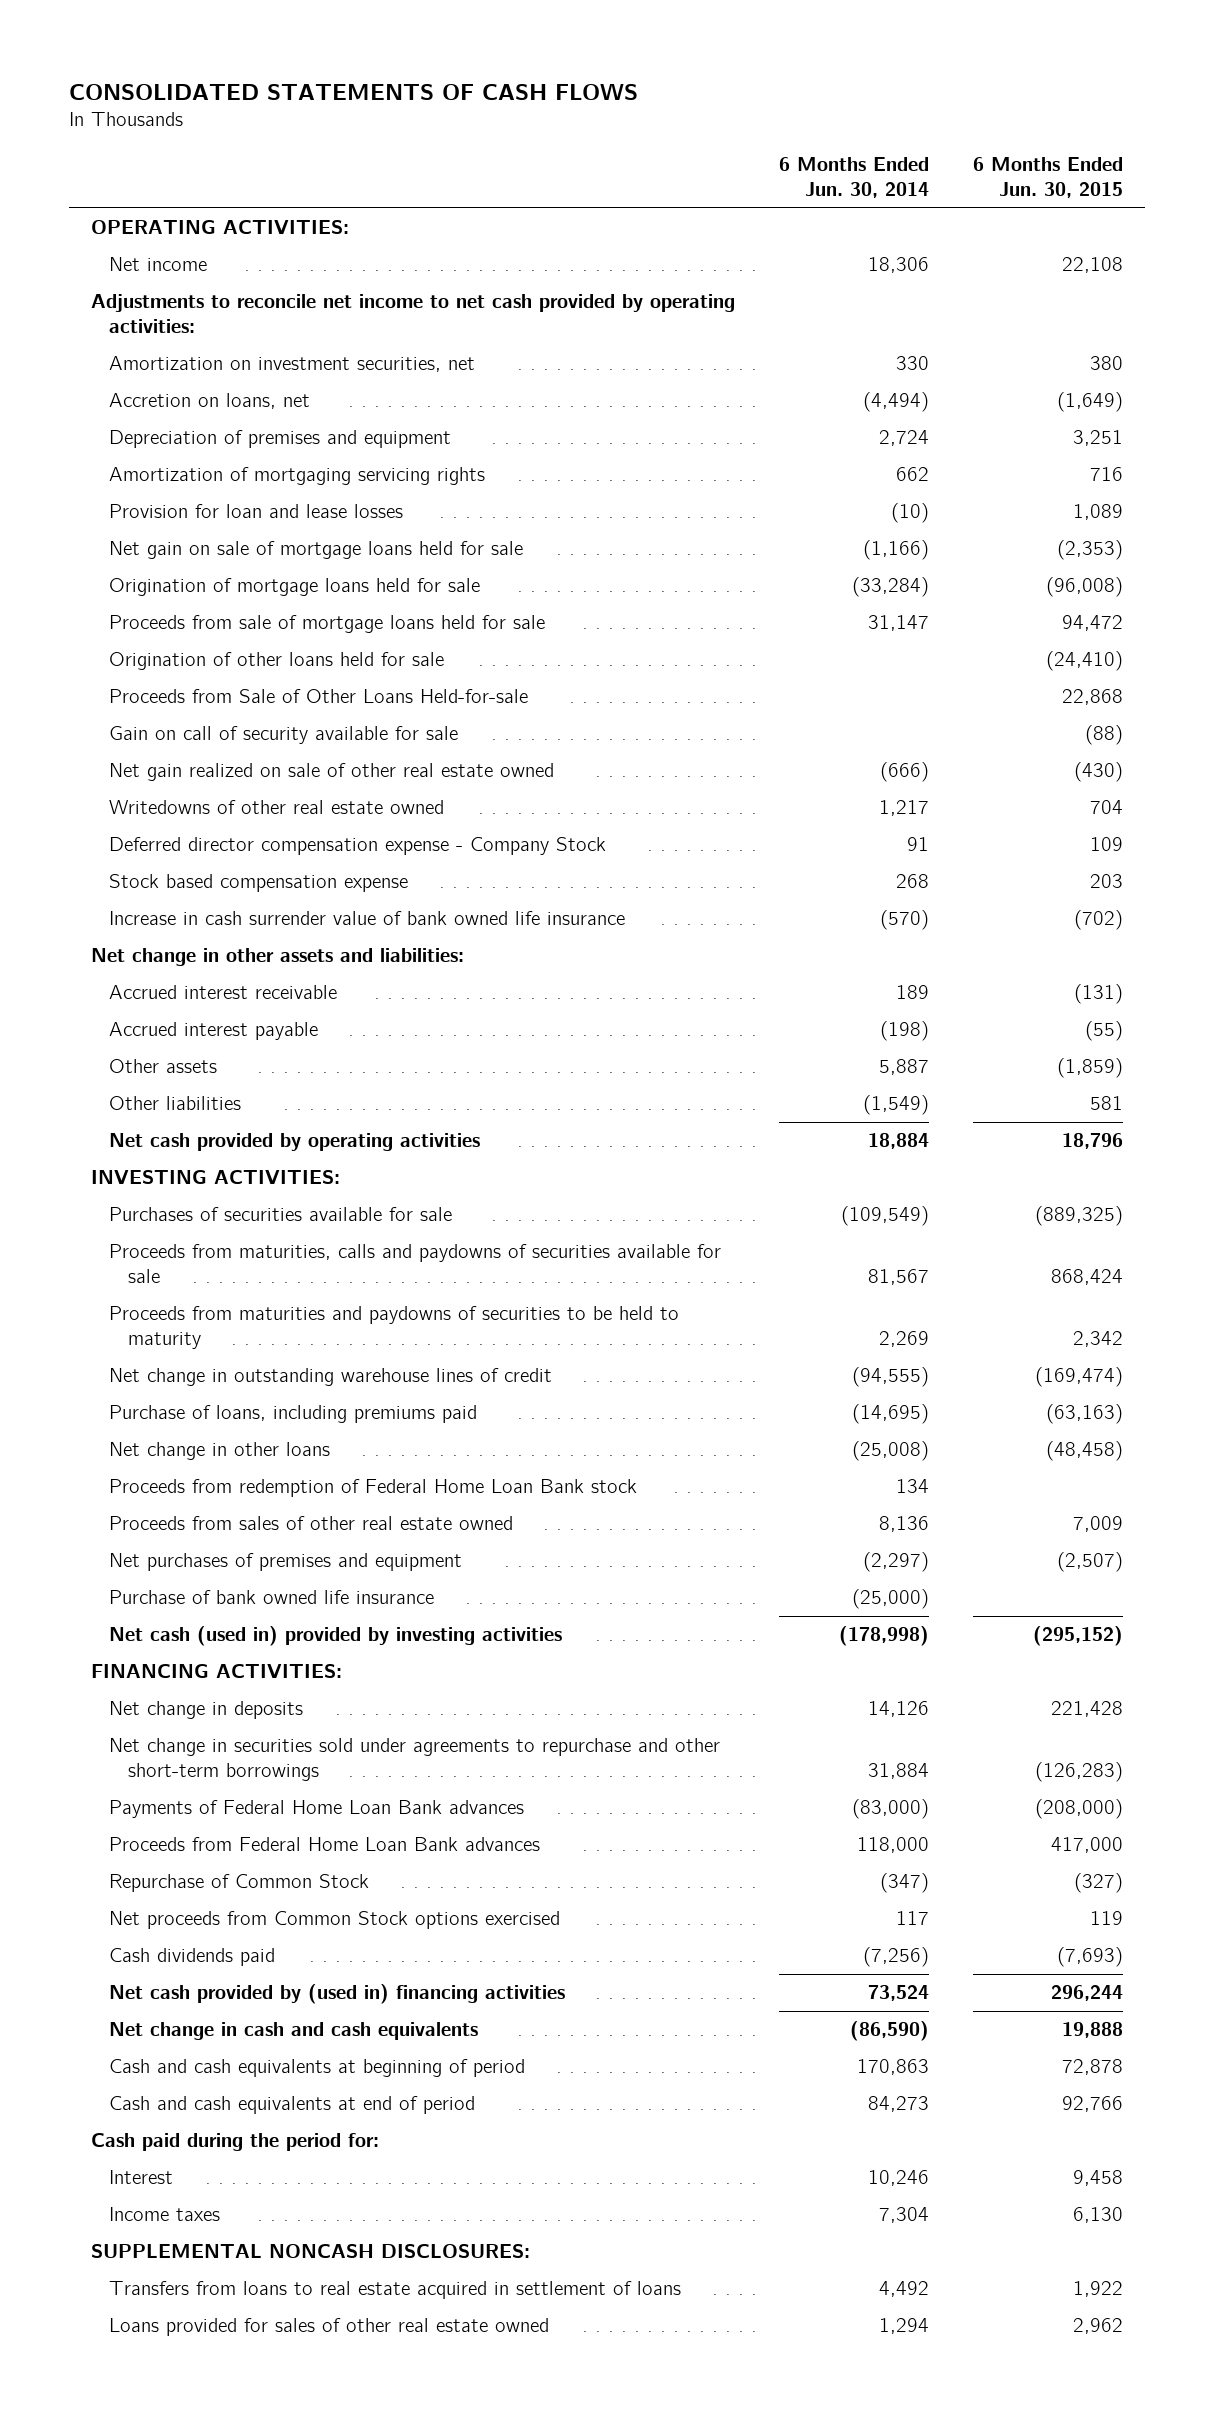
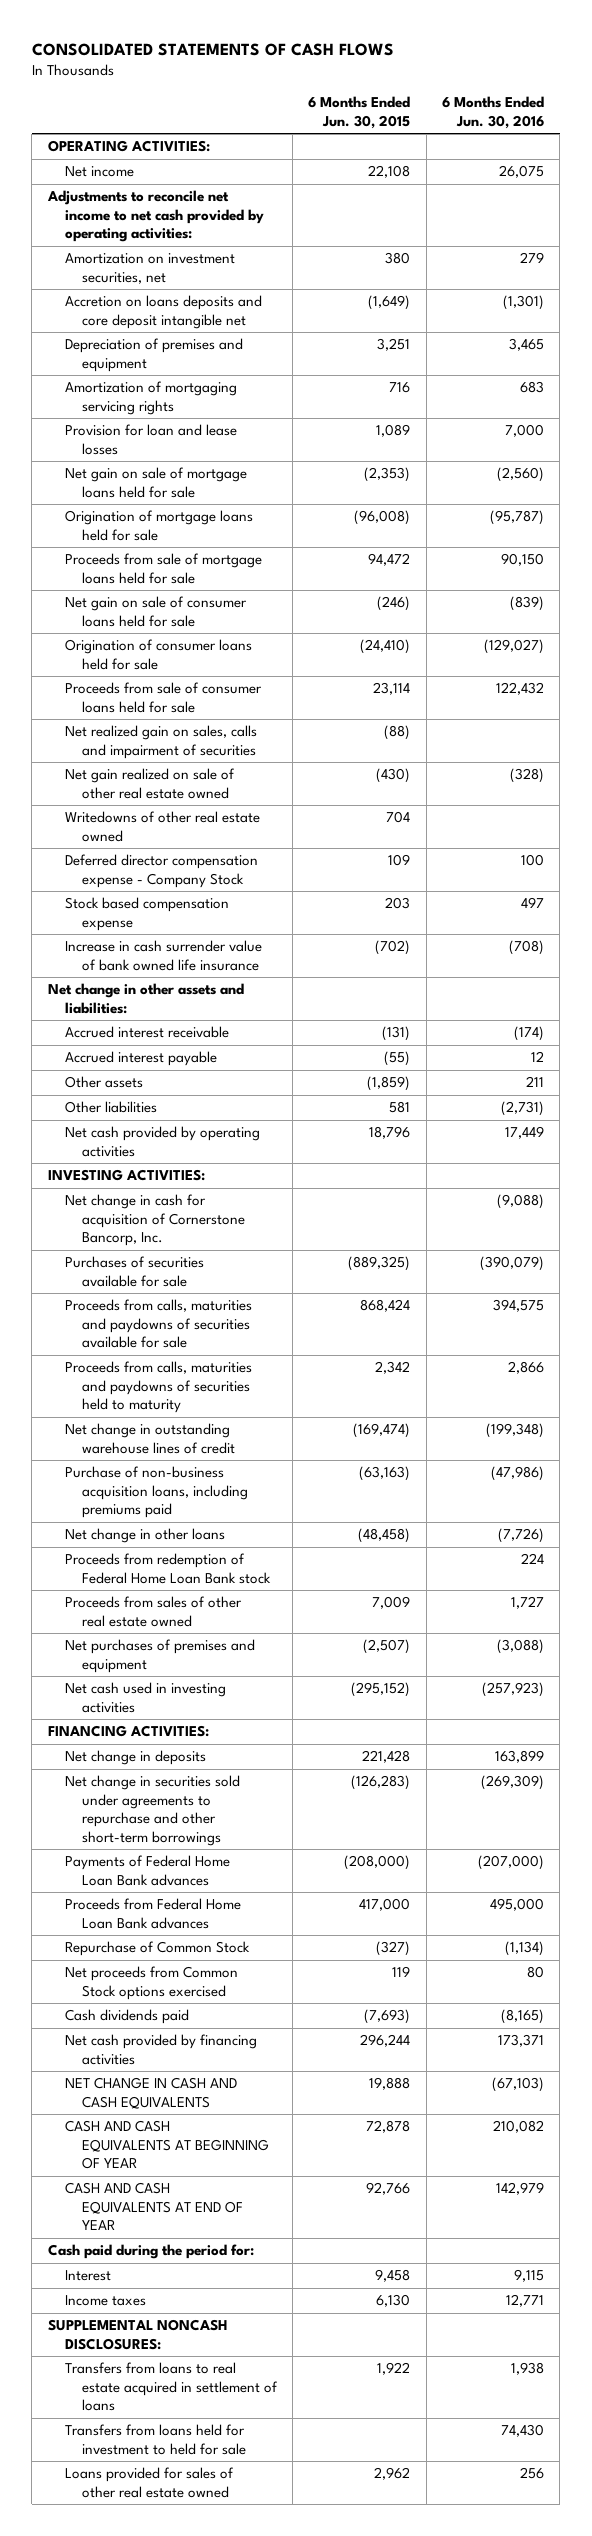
[778,157,929,199] 6 Months Ended Jun. 30, 2014 -> none
none -> [441,96,544,129] 6 Months Ended Jun. 30, 2016
[109,393,311,410] Accretion on loans, net -> [64,295,262,329] Accretion on loans deposits and core deposit intangible net
[109,726,459,745] Gain on call of security available for sale -> none
none -> [64,596,247,627] Net gain on sale of consumer loans held for sale
[109,652,445,671] Origination of other loans held for sale -> [64,639,252,670] Origination of consumer loans held for sale
[109,689,529,704] Proceeds from Sale of Other Loans Held-for-sale -> [64,682,262,713] Proceeds from sale of consumer loans held for sale
[1061,689,1123,706] 22,868 -> [373,682,411,696] 23,114
none -> [64,725,257,759] Net realized gain on sales, calls and impairment of securities
none -> [64,1194,245,1247] Net change in cash for acquisition of Cornerstone Bancorp, Inc.
[109,1244,722,1284] Proceeds from maturities, calls and paydowns of securities available for sale -> [64,1299,252,1349] Proceeds from calls, maturities and paydowns of securities available for sale
[109,1306,680,1350] Proceeds from maturities and paydowns of securities to be held to maturity -> [64,1361,252,1414] Proceeds from calls, maturities and paydowns of securities held to maturity
[109,1405,478,1424] Purchase of loans, including premiums paid -> [64,1466,248,1519] Purchase of non-business acquisition loans, including premiums paid
[109,1590,435,1605] Purchase of bank owned life insurance -> none
[109,1626,563,1647] Net cash (used in) provided by investing activities -> [64,1682,226,1713] Net cash used in investing activities
[109,1984,566,2005] Net cash provided by (used in) financing activities -> [64,2034,257,2065] Net cash provided by financing activities
[109,2022,479,2041] Net change in cash and cash equivalents -> [64,2077,237,2109] NET CHANGE IN CASH AND CASH EQUIVALENTS
[109,2059,526,2078] Cash and cash equivalents at beginning of period -> [64,2120,269,2170] CASH AND CASH EQUIVALENTS AT BEGINNING OF YEAR
[109,2096,476,2115] Cash and cash equivalents at end of period -> [64,2182,243,2231] CASH AND CASH EQUIVALENTS AT END OF YEAR
none -> [64,2424,246,2455] Transfers from loans held for investment to held for sale

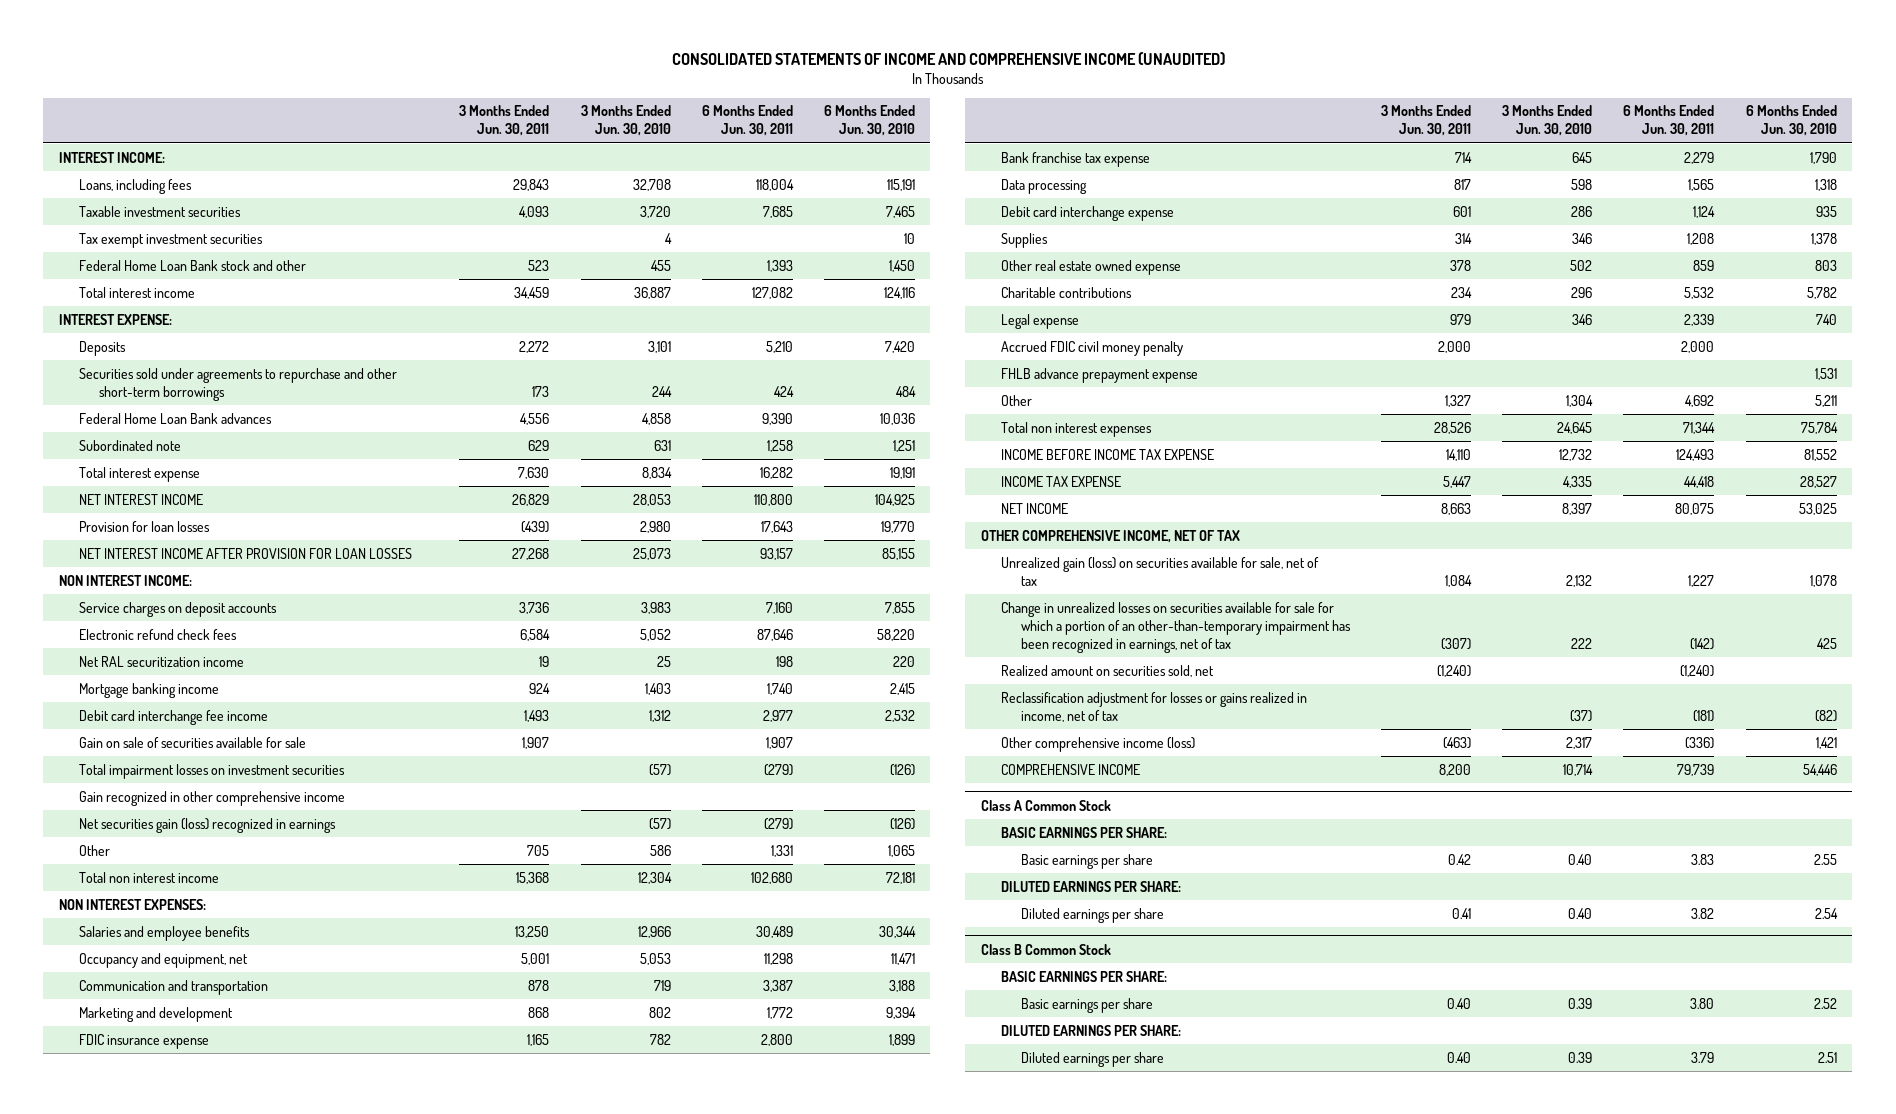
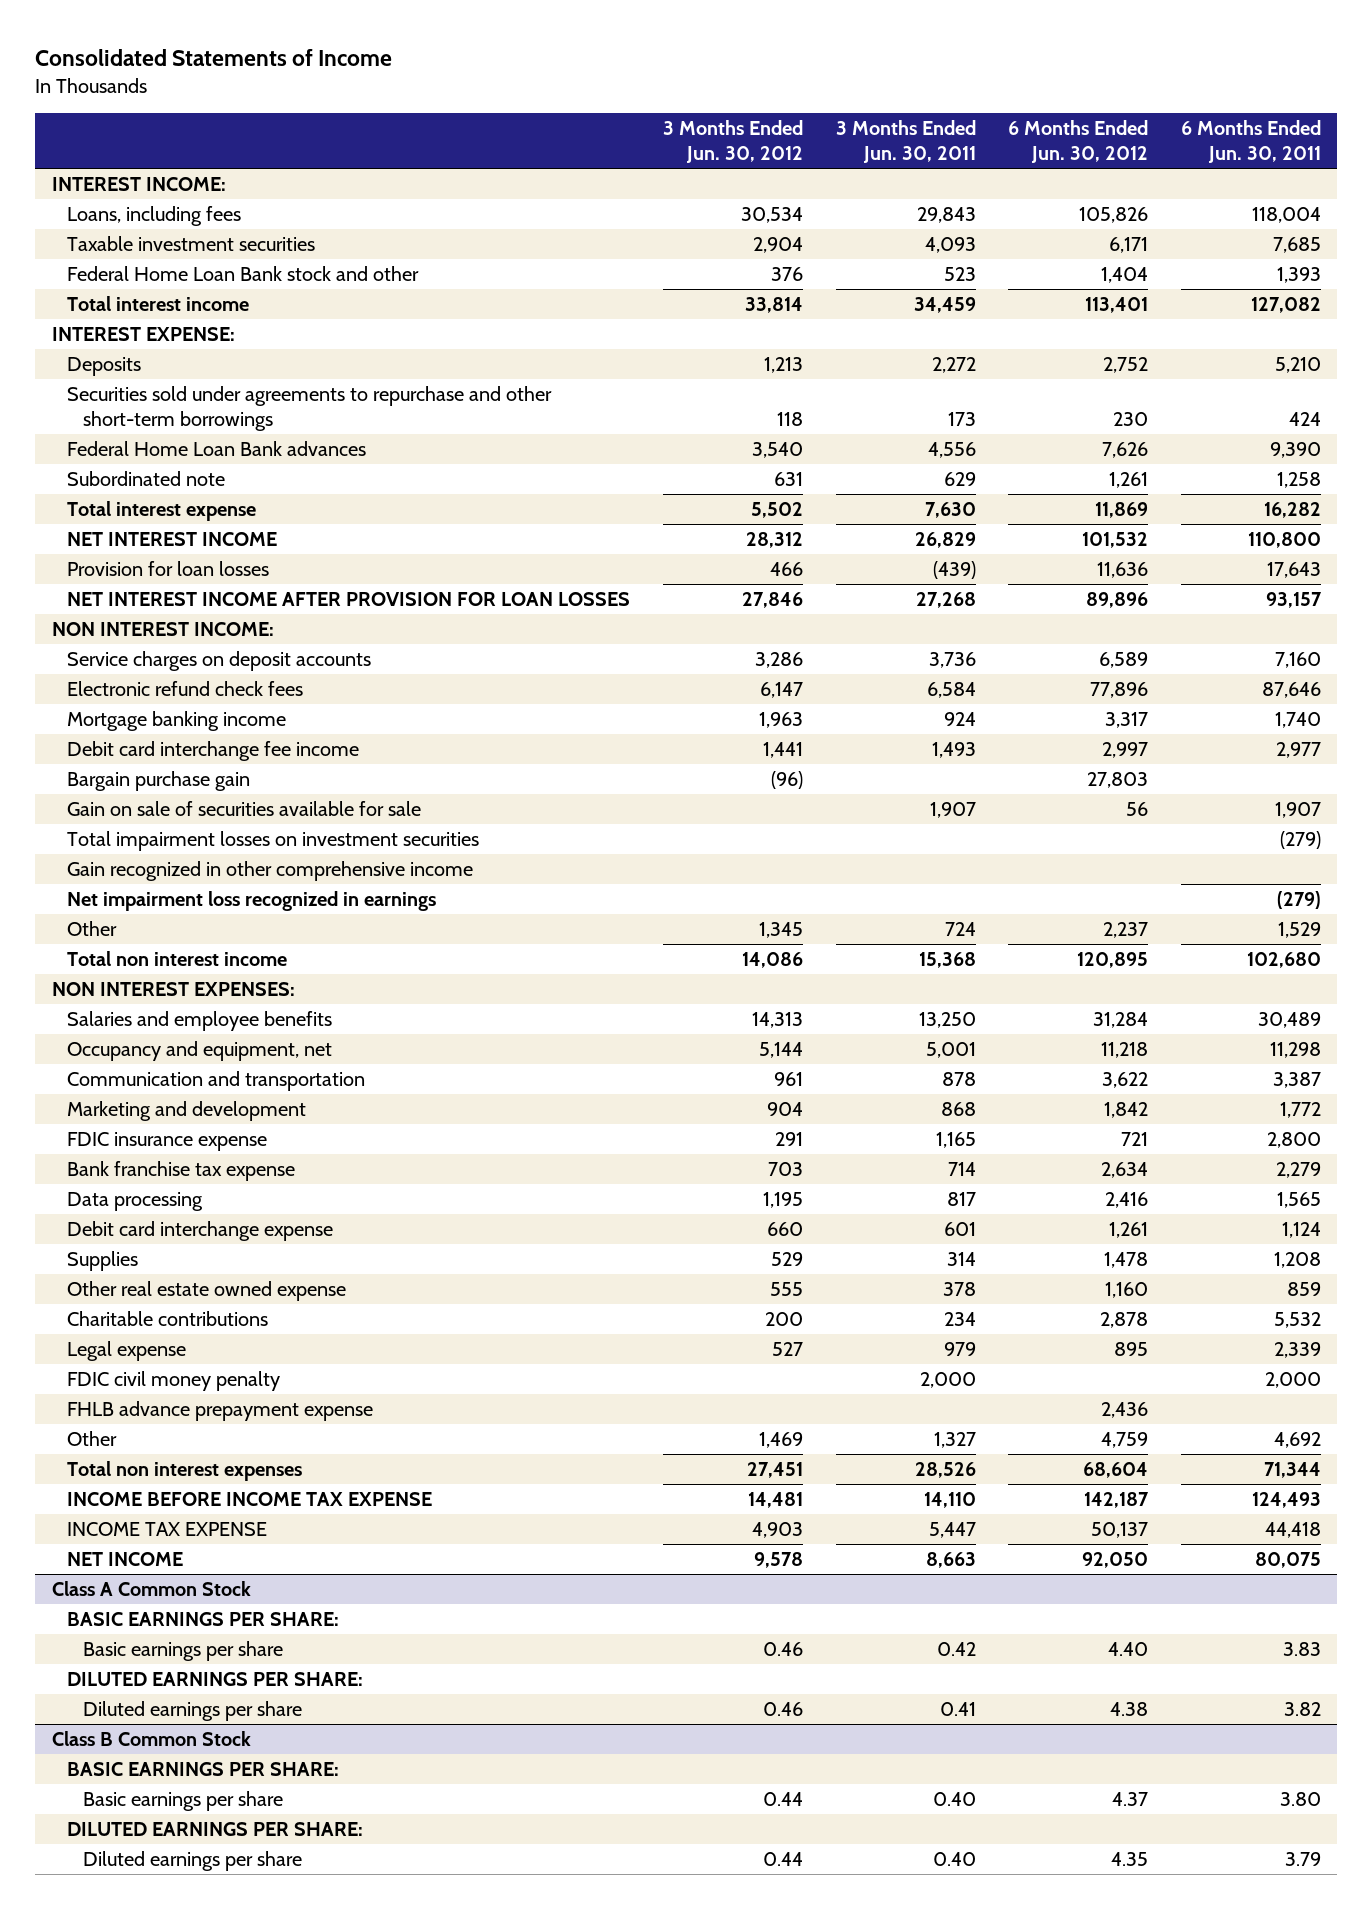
[671,51,1225,65] CONSOLIDATED STATEMENTS OF INCOME AND COMPREHENSIVE INCOME (UNAUDITED) -> [35,49,393,67] Consolidated Statements of Income
[580,105,671,137] 3 Months Ended Jun. 30, 2010 -> none
[823,105,915,137] 6 Months Ended Jun. 30, 2010 -> none
none -> [663,119,804,163] 3 Months Ended Jun. 30, 2012
none -> [1008,119,1149,163] 6 Months Ended Jun. 30, 2012
[79,232,264,248] Tax exempt investment securities -> none
[79,655,245,667] Net RAL securitization income -> none
none -> [67,770,251,791] Bargain purchase gain
[79,817,337,833] Net securities gain (loss) recognized in earnings -> [67,890,437,911] Net impairment loss recognized in earnings
[527,844,550,856] 705 -> [944,921,976,936] 724
[770,844,793,857] 1,331 -> [1277,921,1321,938] 1,529
[1000,340,1183,356] Accrued FDIC civil money penalty -> [67,1370,281,1391] FDIC civil money penalty
[980,529,1240,543] OTHER COMPREHENSIVE INCOME, NET OF TAX -> none
[1000,556,1319,586] Unrealized gain (loss) on securities available for sale, net of tax -> none
[1000,601,1352,653] Change in unrealized losses on securities available for sale for which a portion of an other-than-temporary impairment has been recognized in earnings, net of tax -> none
[1000,664,1214,677] Realized amount on securities sold, net -> none
[1000,691,1307,722] Reclassification adjustment for losses or gains realized in income, net of tax -> none
[1000,736,1195,752] Other comprehensive income (loss) -> none
[1000,763,1140,775] COMPREHENSIVE INCOME -> none

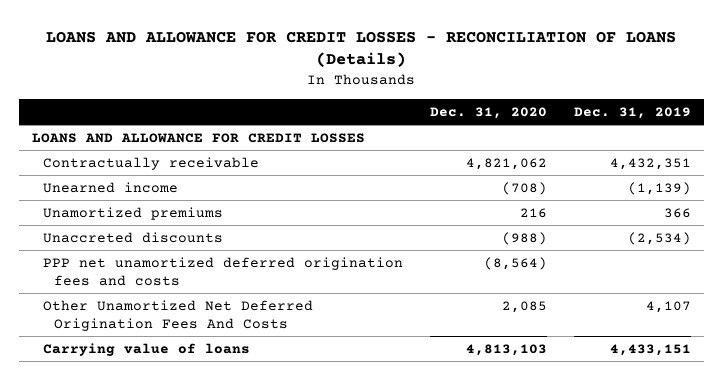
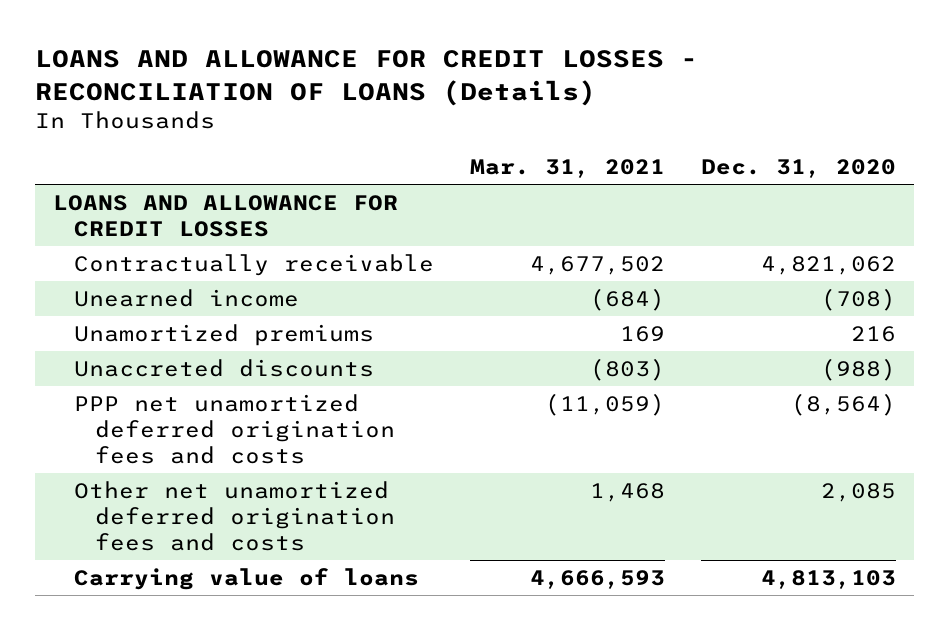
[573,106,691,119] Dec. 31, 2019 -> none
none -> [469,158,665,178] Mar. 31, 2021
[43,299,314,332] Other Unamortized Net Deferred Origination Fees And Costs -> [73,481,395,552] Other net unamortized deferred origination fees and costs

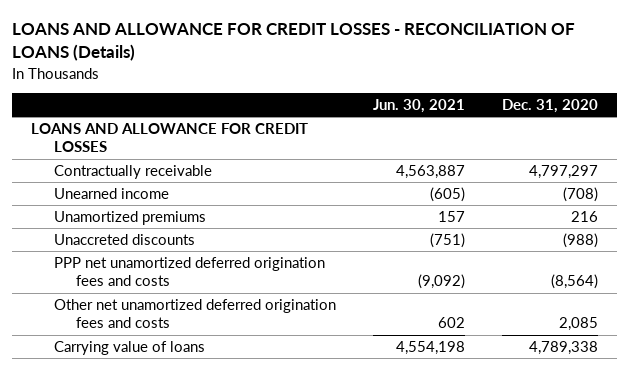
[469,158,665,178] Mar. 31, 2021 -> none
none -> [373,99,466,114] Jun. 30, 2021
[760,256,896,276] 4,821,062 -> [529,164,599,179] 4,797,297
[760,570,896,590] 4,813,103 -> [529,340,599,355] 4,789,338

